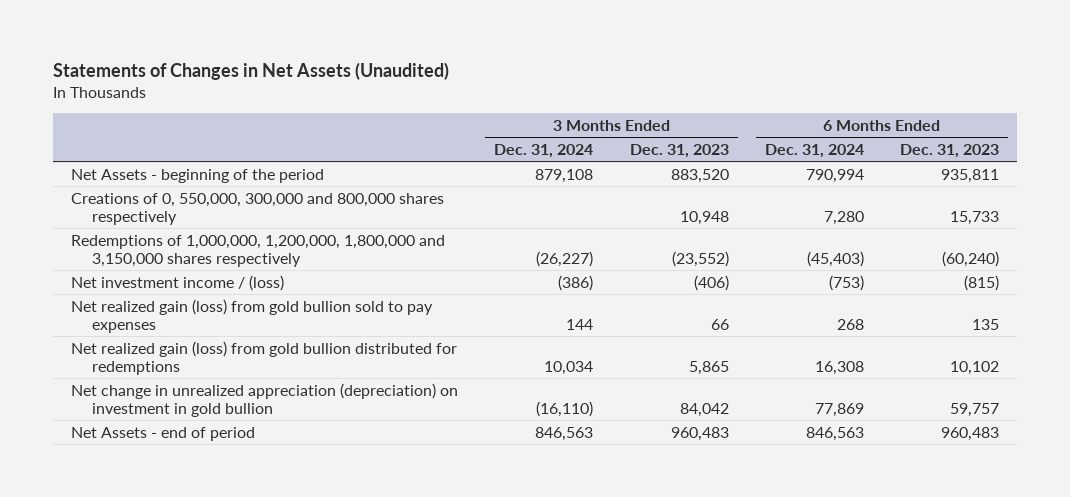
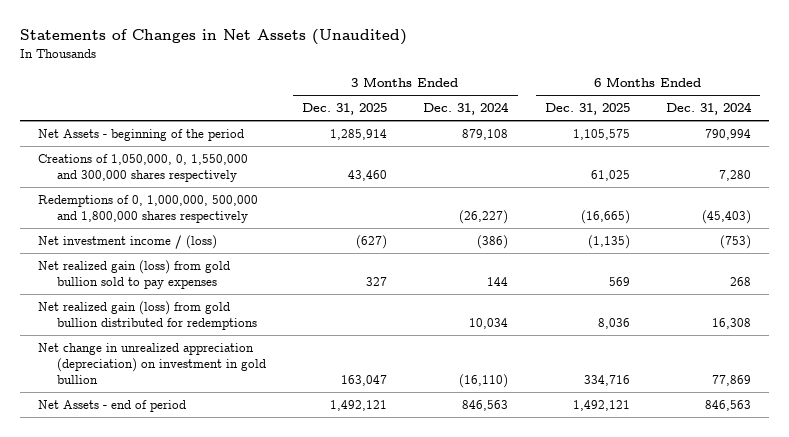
[629,144,729,159] Dec. 31, 2023 -> none
[900,144,1000,159] Dec. 31, 2023 -> none
none -> [302,103,388,116] Dec. 31, 2025
none -> [544,103,630,116] Dec. 31, 2025
[71,192,445,225] Creations of 0, 550,000, 300,000 and 800,000 shares respectively -> [38,153,249,183] Creations of 1,050,000, 0, 1,550,000 and 300,000 shares respectively
[71,234,446,267] Redemptions of 1,000,000, 1,200,000, 1,800,000 and 3,150,000 shares respectively -> [38,194,259,224] Redemptions of 0, 1,000,000, 500,000 and 1,800,000 shares respectively

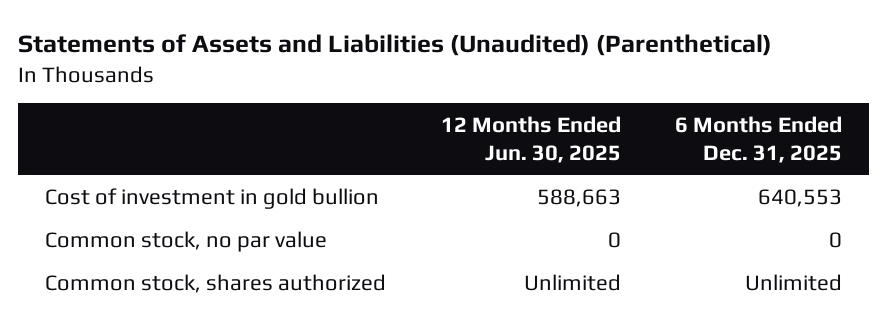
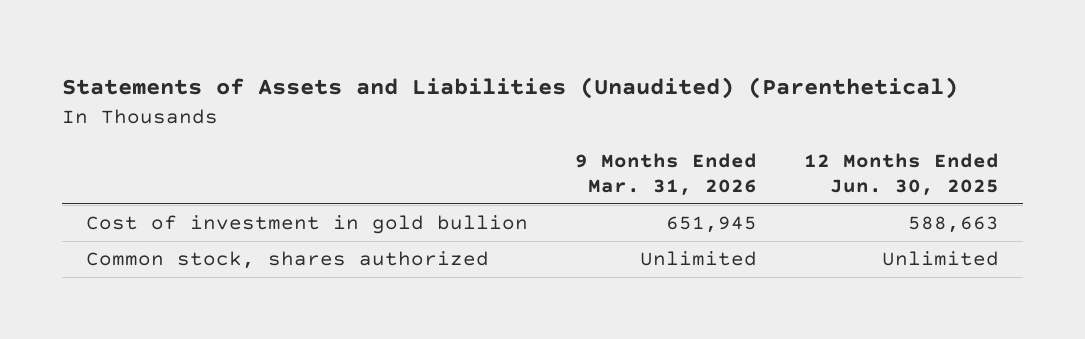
[674,116,842,163] 6 Months Ended Dec. 31, 2025 -> none
none -> [574,153,757,197] 9 Months Ended Mar. 31, 2026
[45,230,328,252] Common stock, no par value -> none

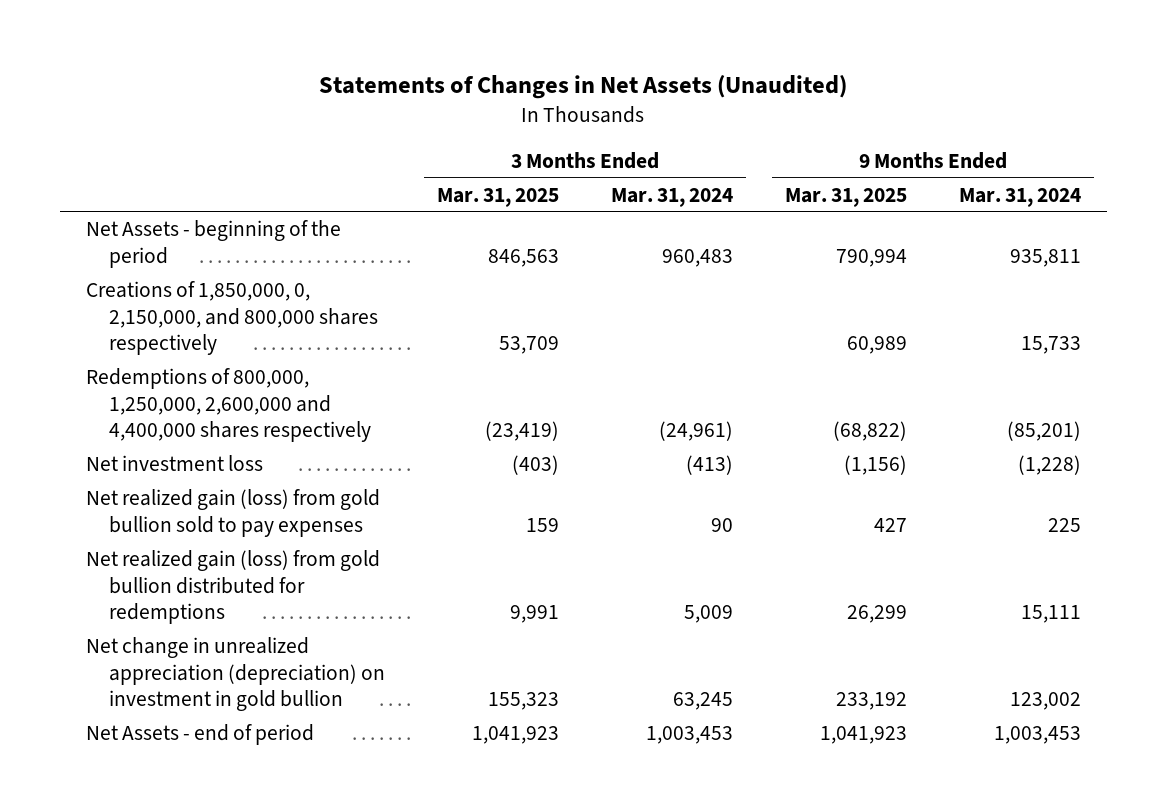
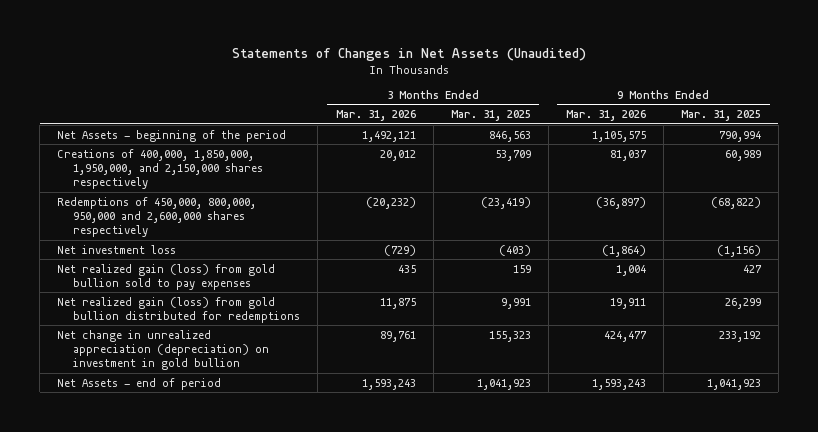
[610,187,733,207] Mar. 31, 2024 -> none
[959,187,1082,207] Mar. 31, 2024 -> none
none -> [335,110,416,122] Mar. 31, 2026
none -> [565,110,646,122] Mar. 31, 2026
[85,281,378,356] Creations of 1,850,000, 0, 2,150,000, and 800,000 shares respectively -> [57,148,264,190] Creations of 400,000, 1,850,000, 1,950,000, and 2,150,000 shares respectively
[85,368,371,443] Redemptions of 800,000, 1,250,000, 2,600,000 and 4,400,000 shares respectively -> [57,196,257,238] Redemptions of 450,000, 800,000, 950,000 and 2,600,000 shares respectively

